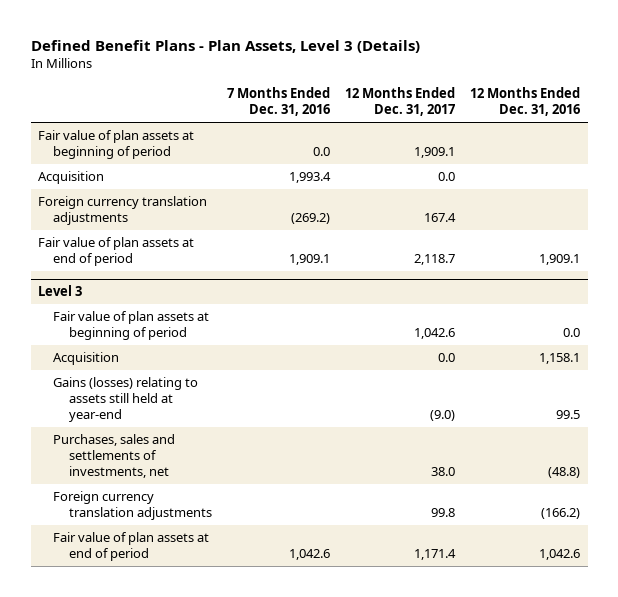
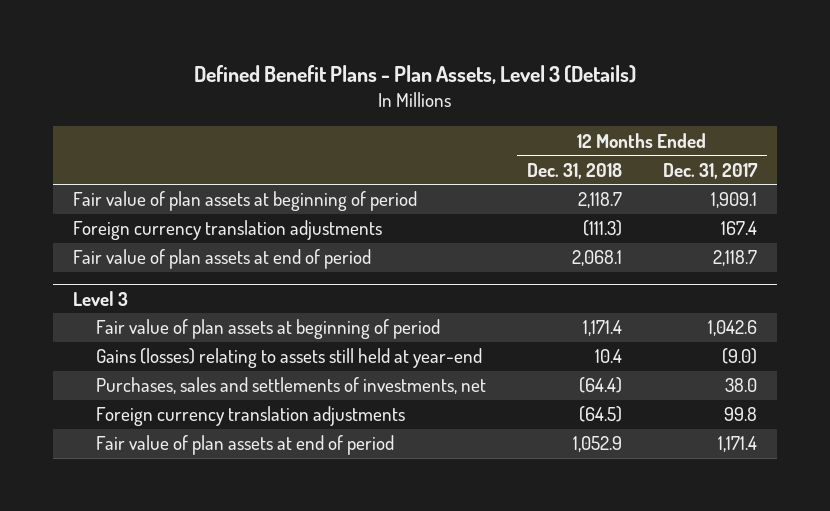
[226,87,330,117] 7 Months Ended Dec. 31, 2016 -> none
[470,87,581,117] 12 Months Ended Dec. 31, 2016 -> none
none -> [526,162,622,179] Dec. 31, 2018
[38,171,105,185] Acquisition -> none
[53,352,120,366] Acquisition -> none

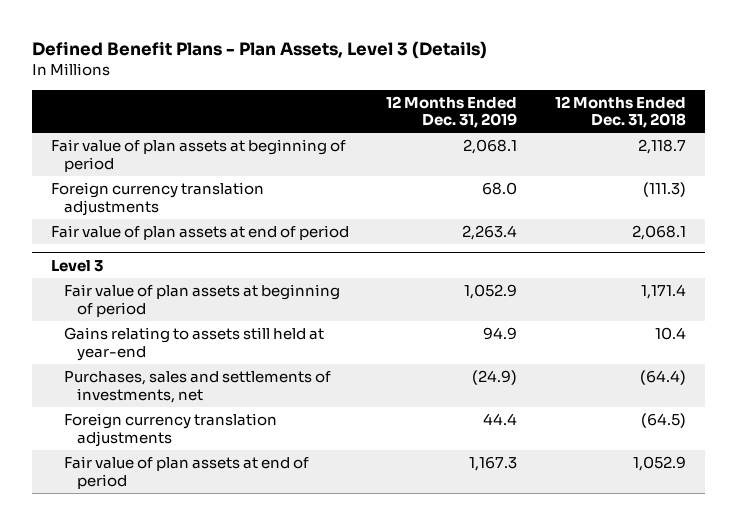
[662,162,758,179] Dec. 31, 2017 -> none
none -> [386,95,518,129] 12 Months Ended Dec. 31, 2019
[95,348,482,369] Gains (losses) relating to assets still held at year-end -> [63,326,324,361] Gains relating to assets still held at year-end

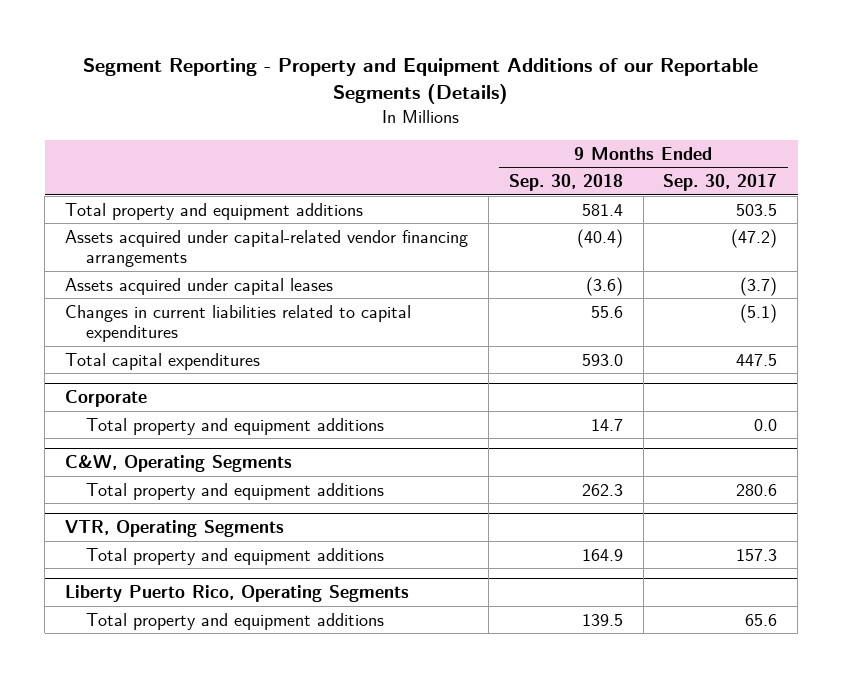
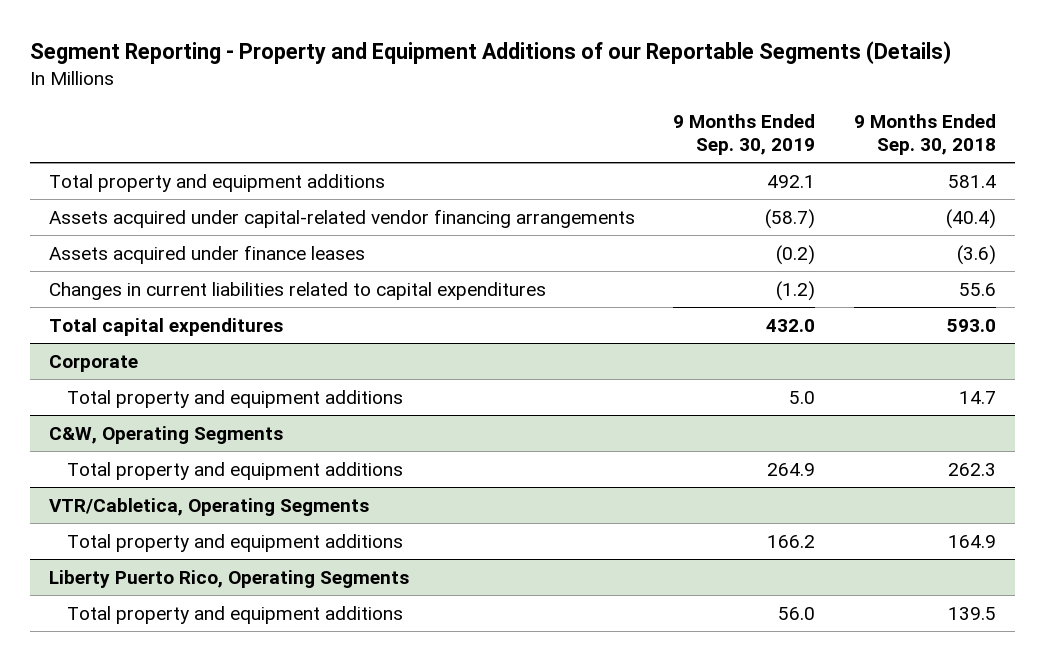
[663,174,778,192] Sep. 30, 2017 -> none
none -> [673,114,816,156] 9 Months Ended Sep. 30, 2019
[65,277,334,295] Assets acquired under capital leases -> [49,244,366,264] Assets acquired under finance leases
[65,520,285,538] VTR, Operating Segments -> [49,497,370,516] VTR/Cabletica, Operating Segments

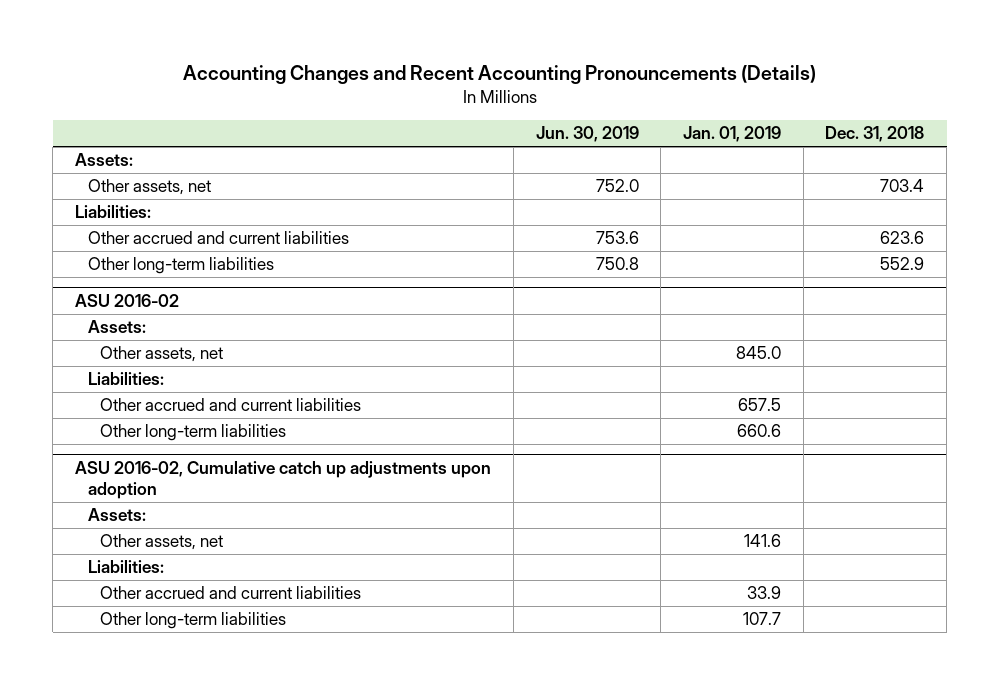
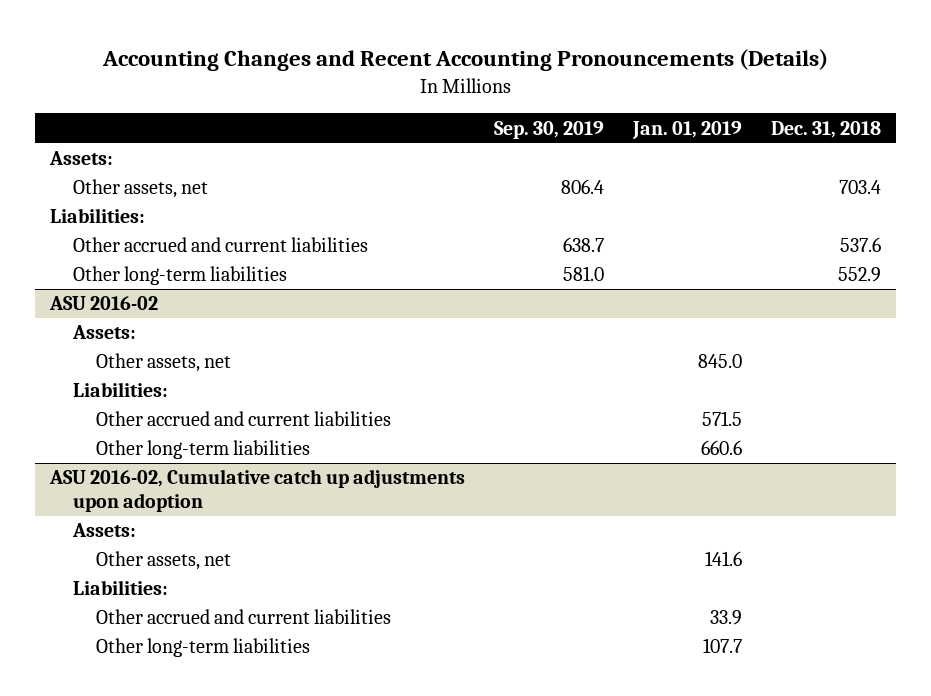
[535,126,639,143] Jun. 30, 2019 -> none
none -> [493,120,604,139] Sep. 30, 2019
[880,231,925,245] 623.6 -> [840,237,882,253] 537.6
[737,398,781,412] 657.5 -> [702,411,743,427] 571.5

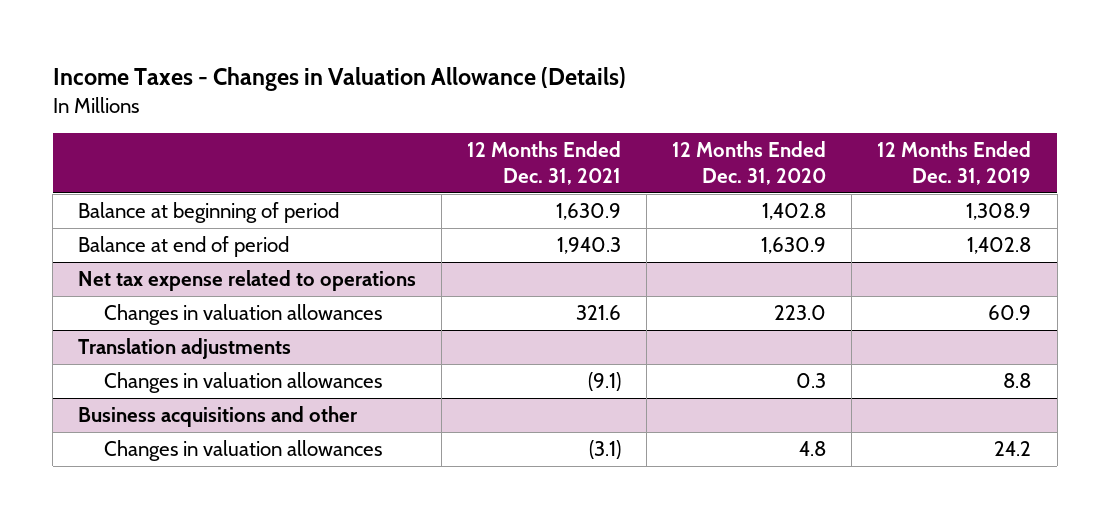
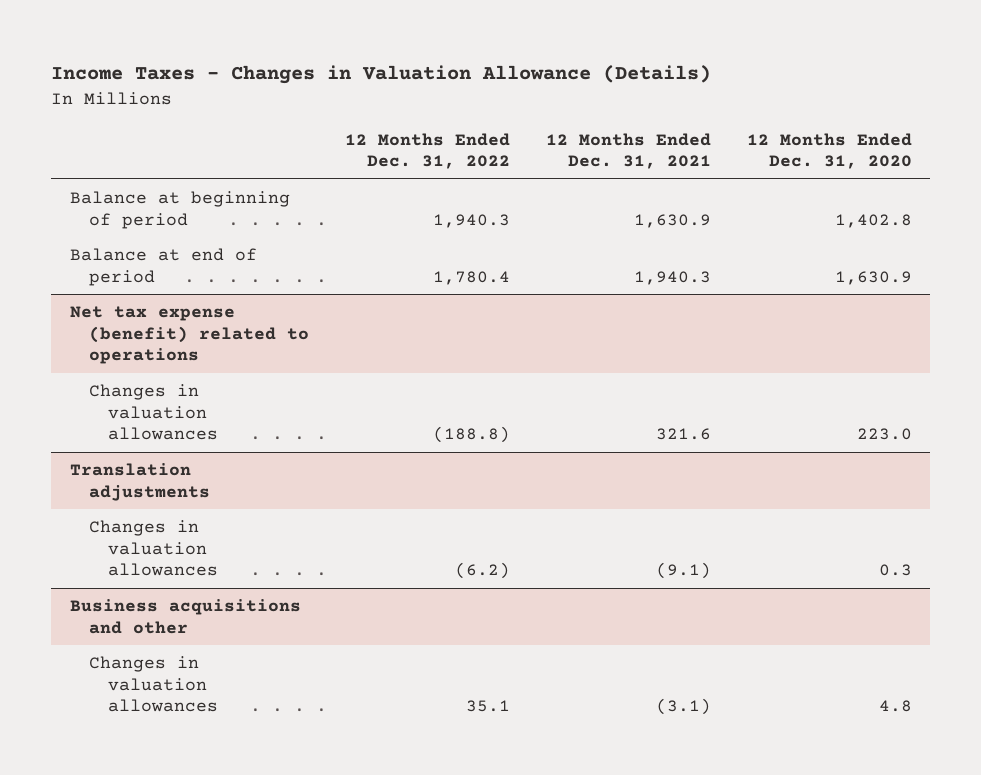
[877,141,1032,185] 12 Months Ended Dec. 31, 2019 -> none
none -> [344,132,510,170] 12 Months Ended Dec. 31, 2022
[78,270,417,292] Net tax expense related to operations -> [69,305,309,365] Net tax expense (benefit) related to operations

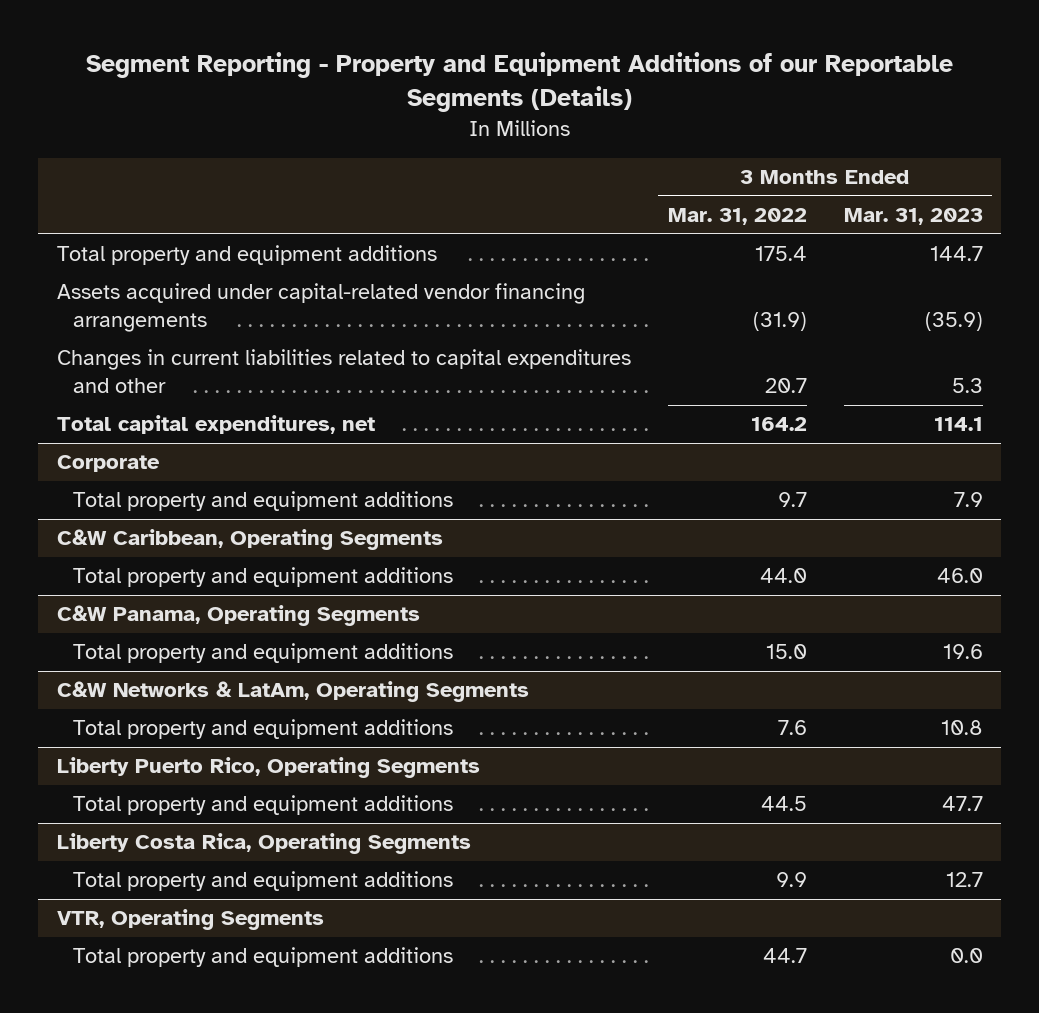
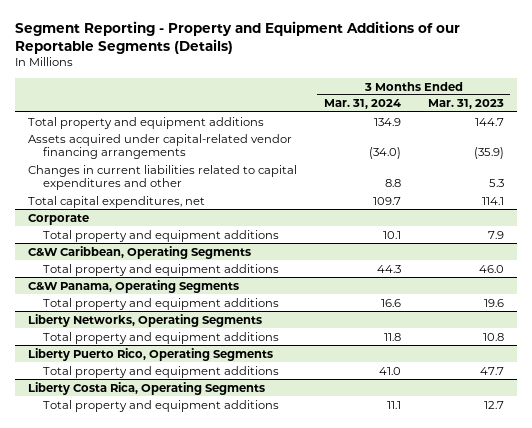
[667,208,807,226] Mar. 31, 2022 -> none
none -> [323,99,401,110] Mar. 31, 2024
[56,681,529,703] C&W Networks & LatAm, Operating Segments -> none
none -> [28,313,263,327] Liberty Networks, Operating Segments
[56,909,324,931] VTR, Operating Segments -> none
[73,947,454,968] Total property and equipment additions -> none

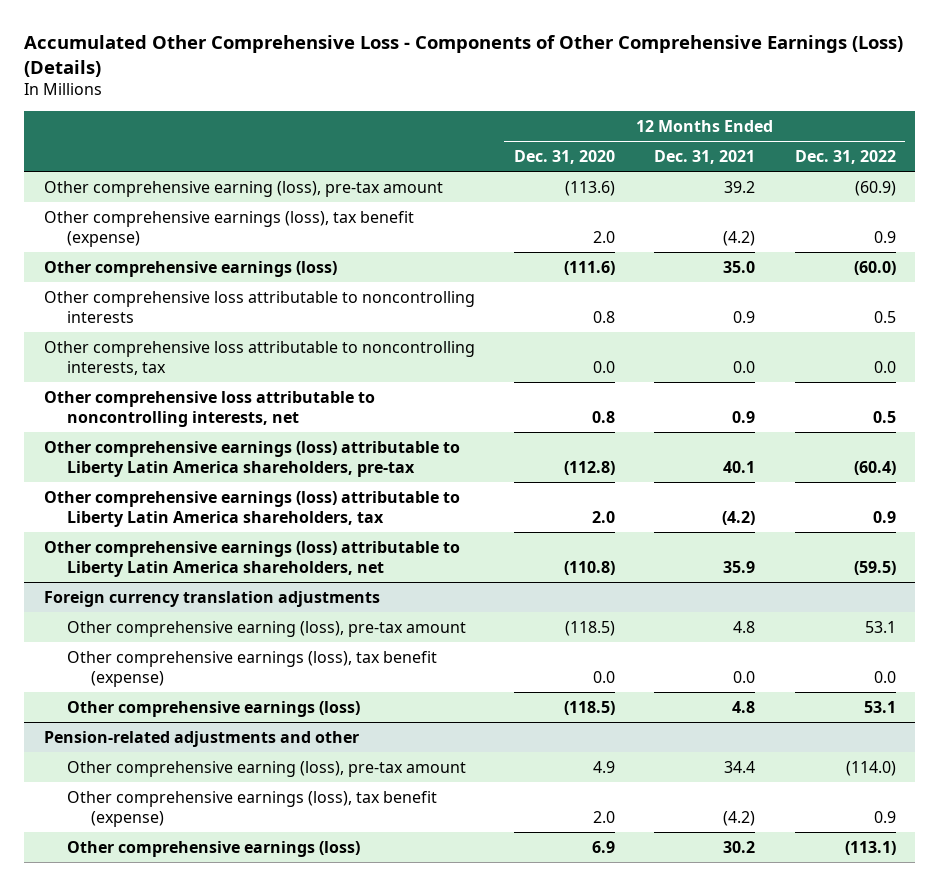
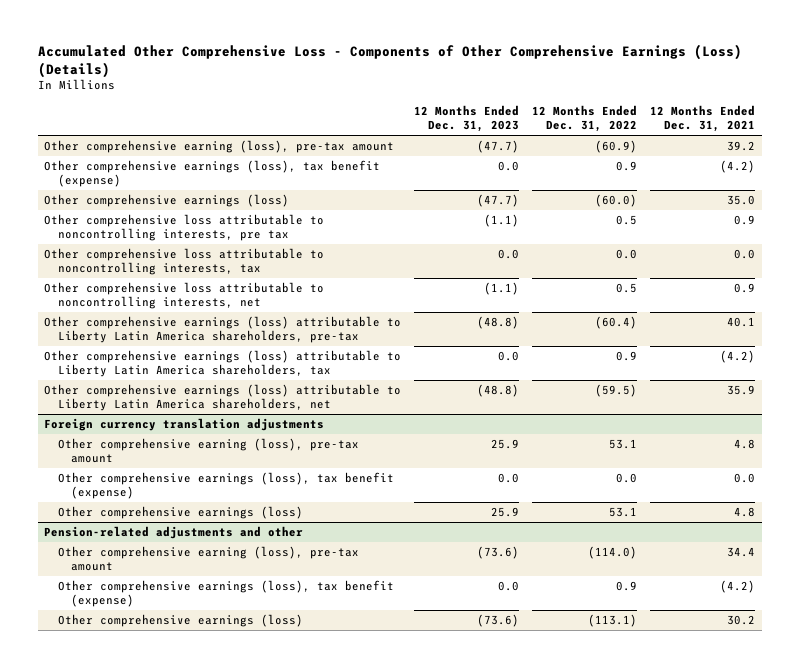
[514,149,616,164] Dec. 31, 2020 -> none
none -> [414,104,520,133] 12 Months Ended Dec. 31, 2023
[43,290,475,324] Other comprehensive loss attributable to noncontrolling interests -> [44,213,325,242] Other comprehensive loss attributable to noncontrolling interests, pre tax

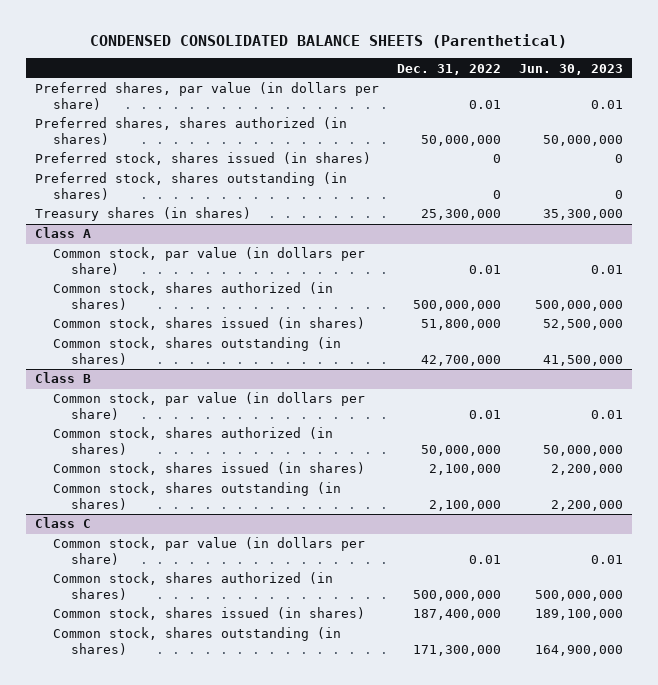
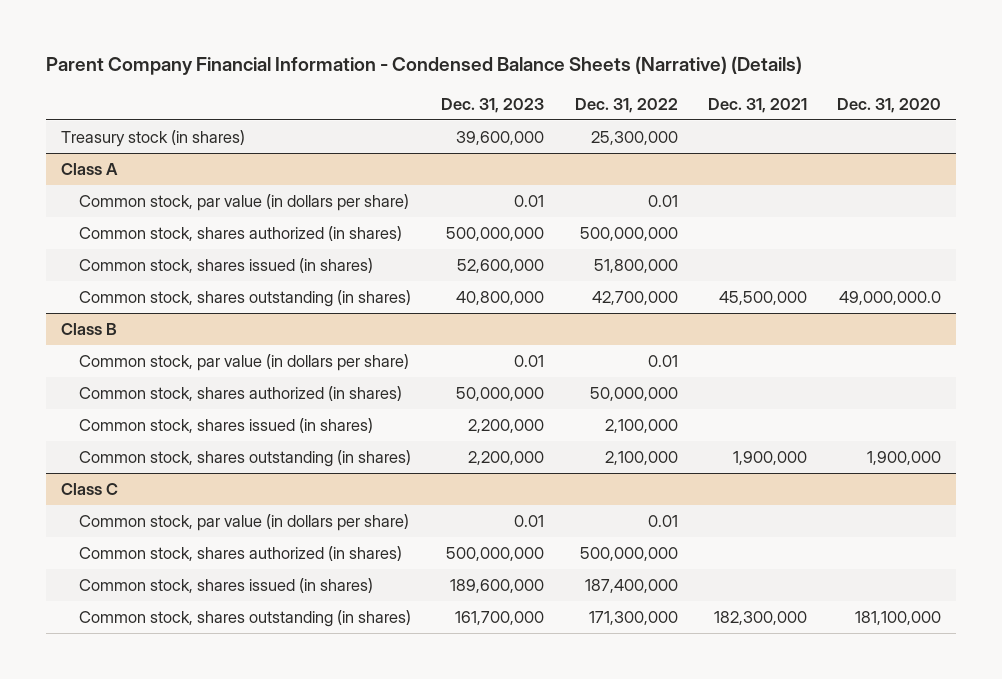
[89,33,567,48] CONDENSED CONSOLIDATED BALANCE SHEETS (Parenthetical) -> [45,56,802,76] Parent Company Financial Information - Condensed Balance Sheets (Narrative) (Details)
[518,63,623,75] Jun. 30, 2023 -> none
none -> [441,97,545,113] Dec. 31, 2023
none -> [707,97,807,113] Dec. 31, 2021
none -> [837,97,942,113] Dec. 31, 2020
[35,82,380,111] Preferred shares, par value (in dollars per share) -> none
[35,117,348,146] Preferred shares, shares authorized (in shares) -> none
[35,152,372,166] Preferred stock, shares issued (in shares) -> none
[35,172,348,201] Preferred stock, shares outstanding (in shares) -> none
[35,207,252,222] Treasury shares (in shares) -> [60,130,245,148] Treasury stock (in shares)

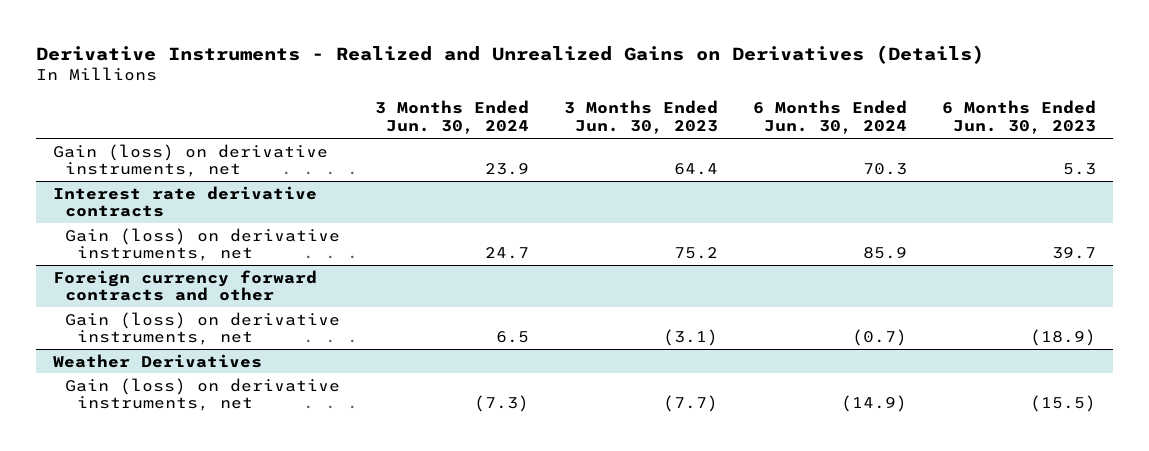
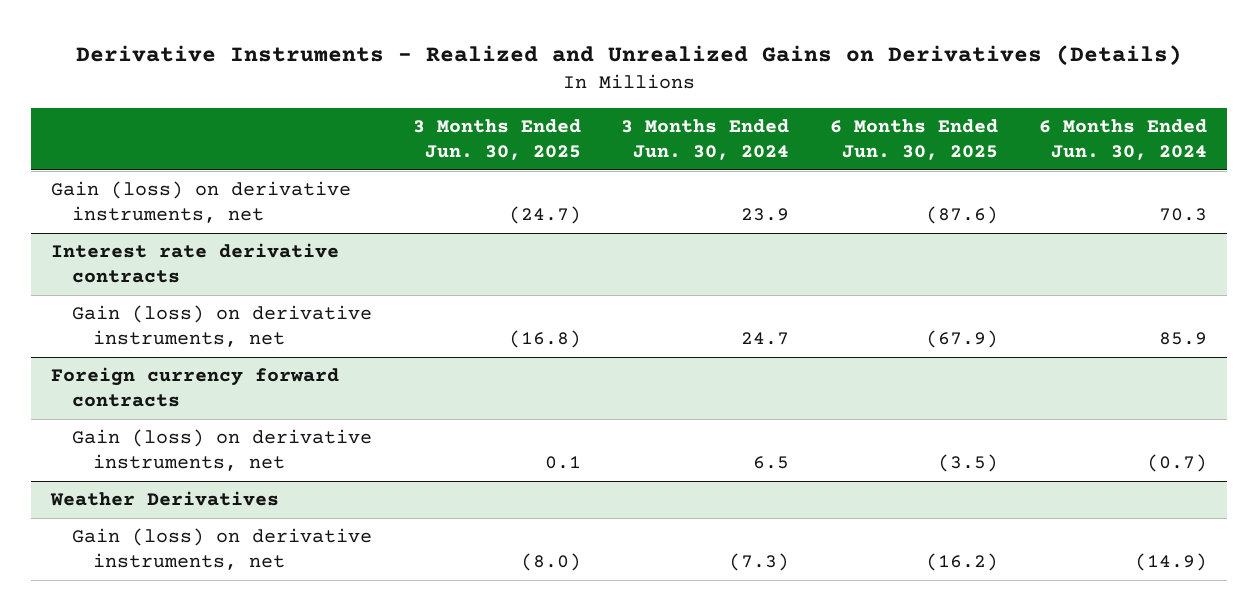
[563,100,718,135] 3 Months Ended Jun. 30, 2023 -> none
[941,100,1096,135] 6 Months Ended Jun. 30, 2023 -> none
none -> [412,119,581,160] 3 Months Ended Jun. 30, 2025
none -> [830,119,999,160] 6 Months Ended Jun. 30, 2025
[53,269,318,302] Foreign currency forward contracts and other -> [50,367,339,407] Foreign currency forward contracts

